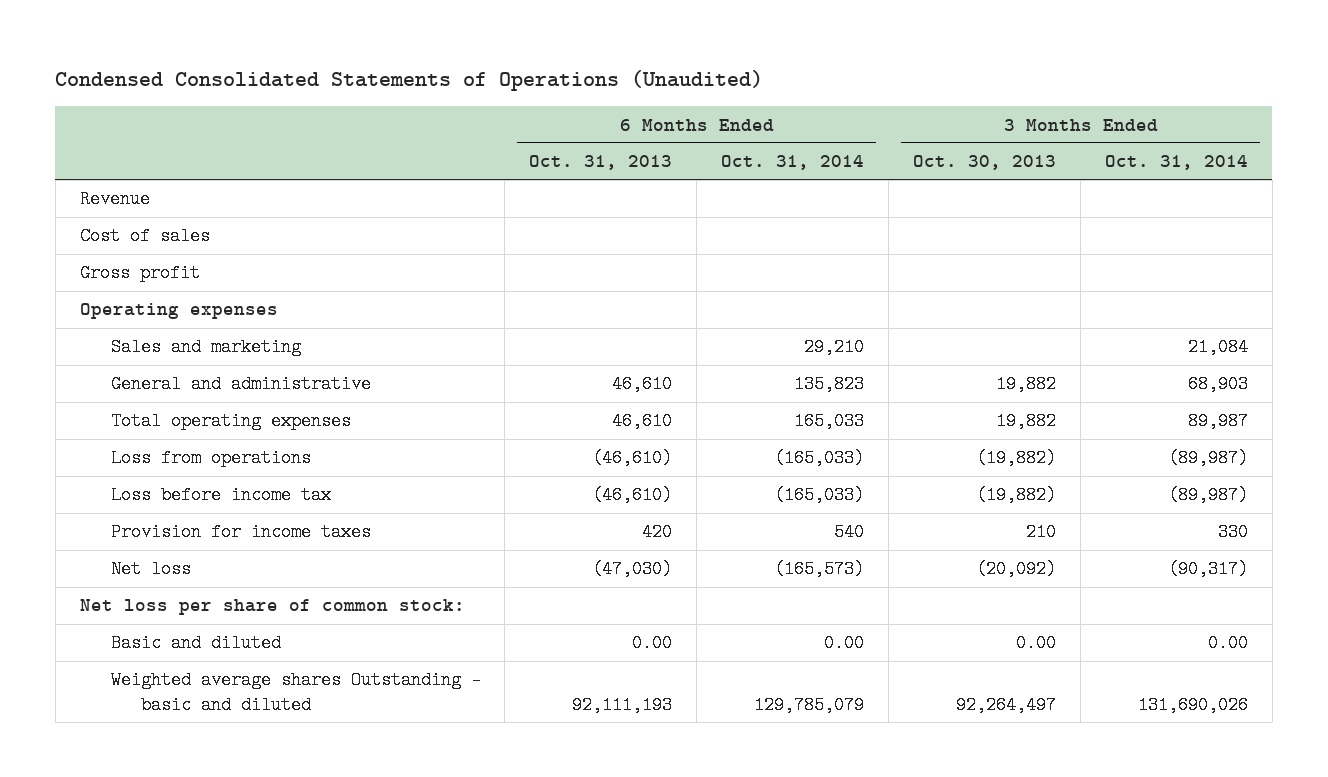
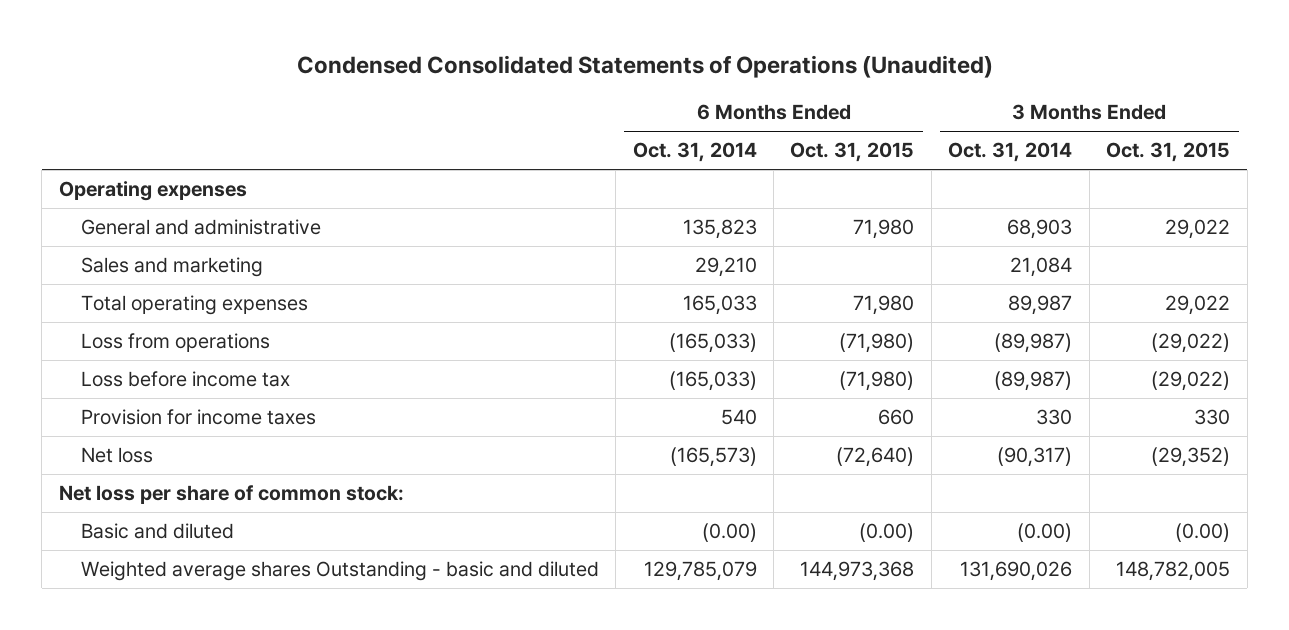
[529,155,673,171] Oct. 31, 2013 -> none
[913,155,1057,171] Oct. 30, 2013 -> none
none -> [790,142,915,163] Oct. 31, 2015
none -> [1106,142,1231,163] Oct. 31, 2015
[79,190,150,209] Revenue -> none
[79,227,210,246] Cost of sales -> none
[79,264,200,283] Gross profit -> none
[110,338,301,357] Sales and marketing -> [80,257,263,278] Sales and marketing
[824,634,865,653] 0.00 -> [701,523,757,543] (0.00)
[1208,634,1249,653] 0.00 -> [1017,523,1073,543] (0.00)

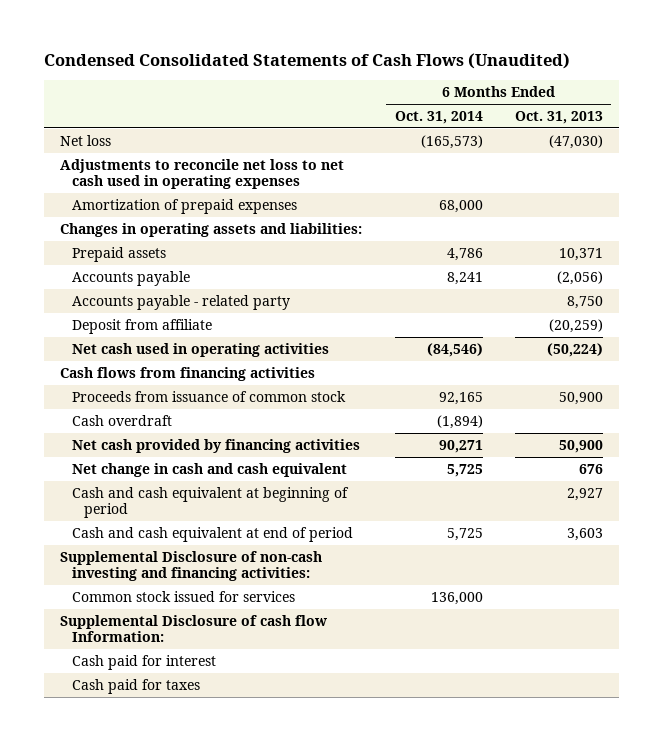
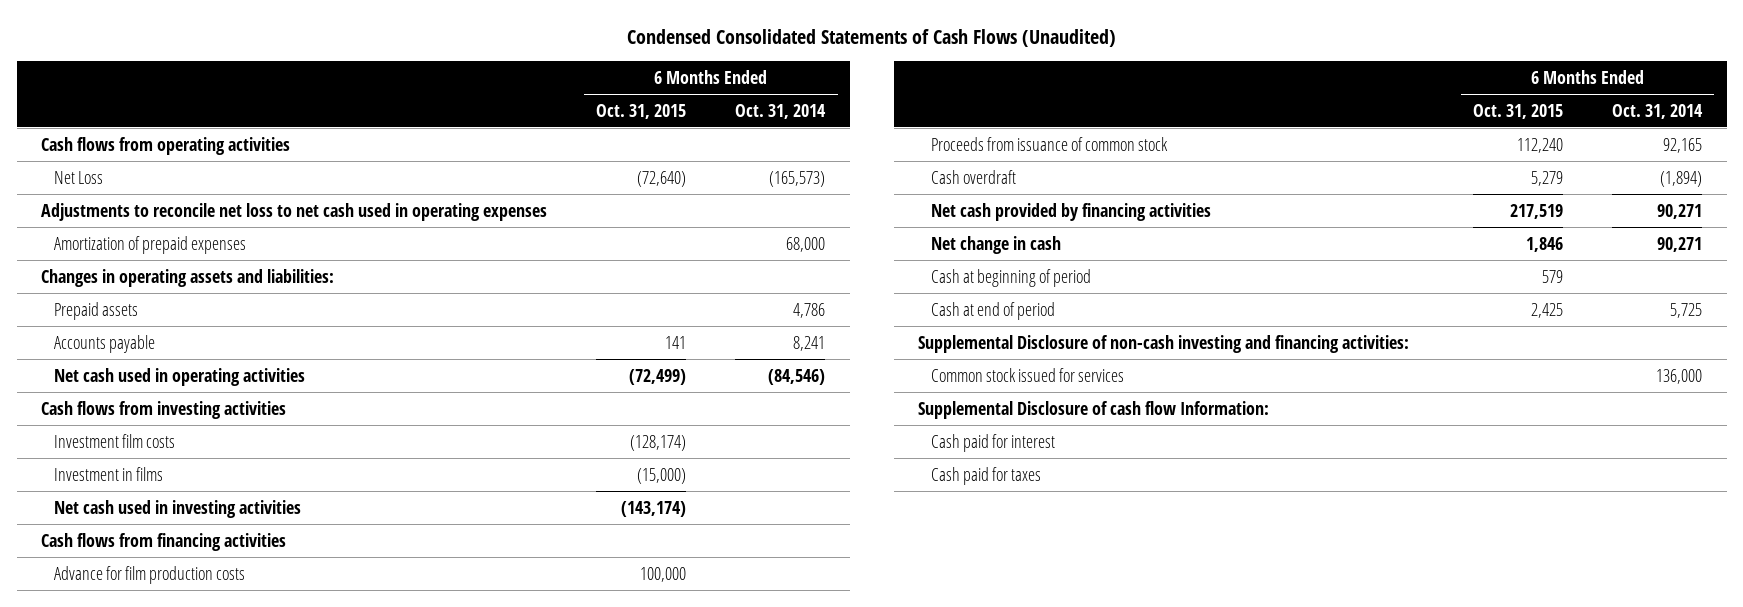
[514,111,603,125] Oct. 31, 2013 -> none
none -> [596,103,687,119] Oct. 31, 2015
none -> [41,136,291,155] Cash flows from operating activities
[60,135,112,147] Net loss -> [54,170,104,184] Net Loss
[72,295,291,311] Accounts payable - related party -> none
[72,319,213,335] Deposit from affiliate -> none
none -> [41,400,287,419] Cash flows from investing activities
none -> [54,433,176,448] Investment film costs
none -> [54,466,164,481] Investment in films
none -> [54,499,302,518] Net cash used in investing activities
none -> [54,565,246,584] Advance for film production costs
[72,463,348,478] Net change in cash and cash equivalent -> [931,235,1062,254] Net change in cash
[446,464,483,478] 5,725 -> [1657,236,1703,252] 90,271
[72,487,350,519] Cash and cash equivalent at beginning of period -> [931,268,1092,287] Cash at beginning of period
[72,527,354,543] Cash and cash equivalent at end of period -> [931,301,1056,320] Cash at end of period

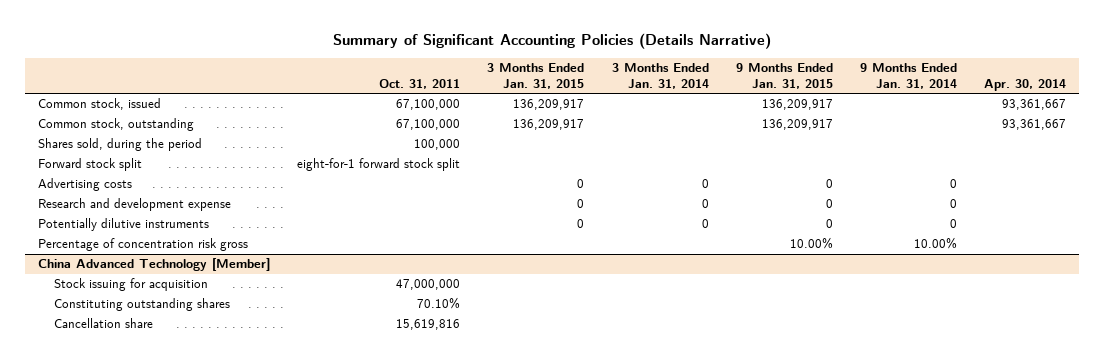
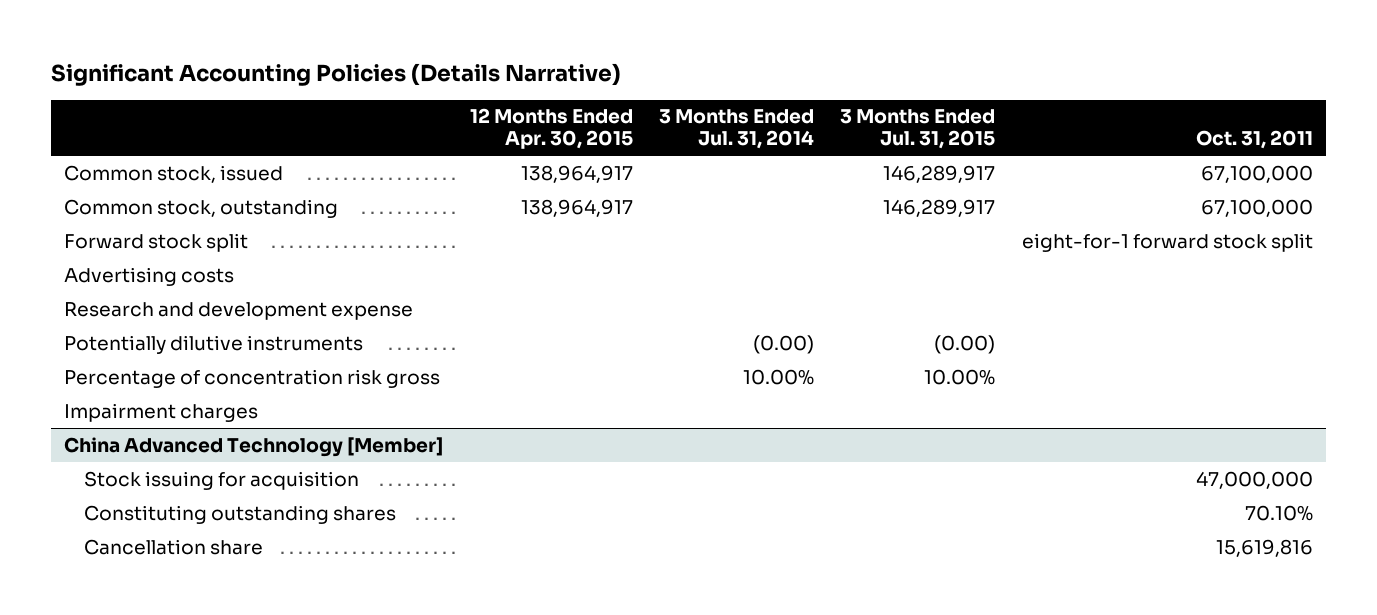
[333,32,772,49] Summary of Significant Accounting Policies (Details Narrative) -> [51,62,622,86] Significant Accounting Policies (Details Narrative)
[487,62,585,89] 3 Months Ended Jan. 31, 2015 -> none
[611,62,709,89] 3 Months Ended Jan. 31, 2014 -> none
[735,62,833,89] 9 Months Ended Jan. 31, 2015 -> none
[859,62,957,89] 9 Months Ended Jan. 31, 2014 -> none
[983,78,1066,91] Apr. 30, 2014 -> none
none -> [469,108,633,150] 12 Months Ended Apr. 30, 2015
none -> [658,109,814,150] 3 Months Ended Jul. 31, 2014
none -> [840,109,996,150] 3 Months Ended Jul. 31, 2015
[38,138,203,152] Shares sold, during the period -> none
none -> [64,402,259,422] Impairment charges

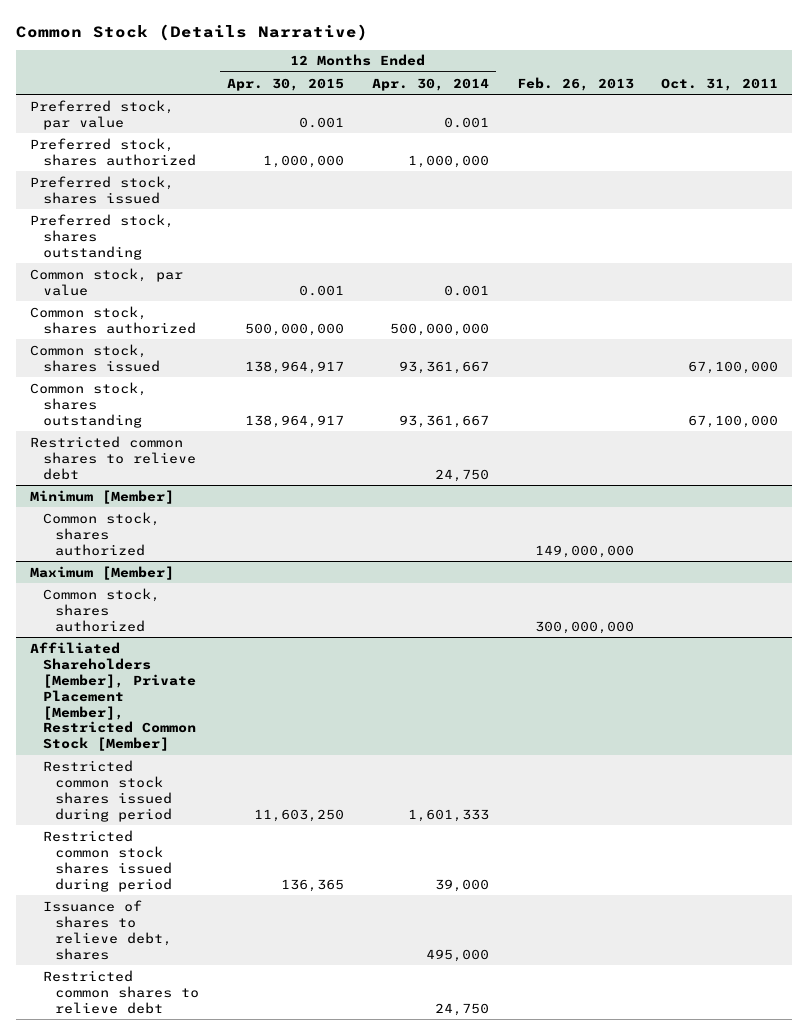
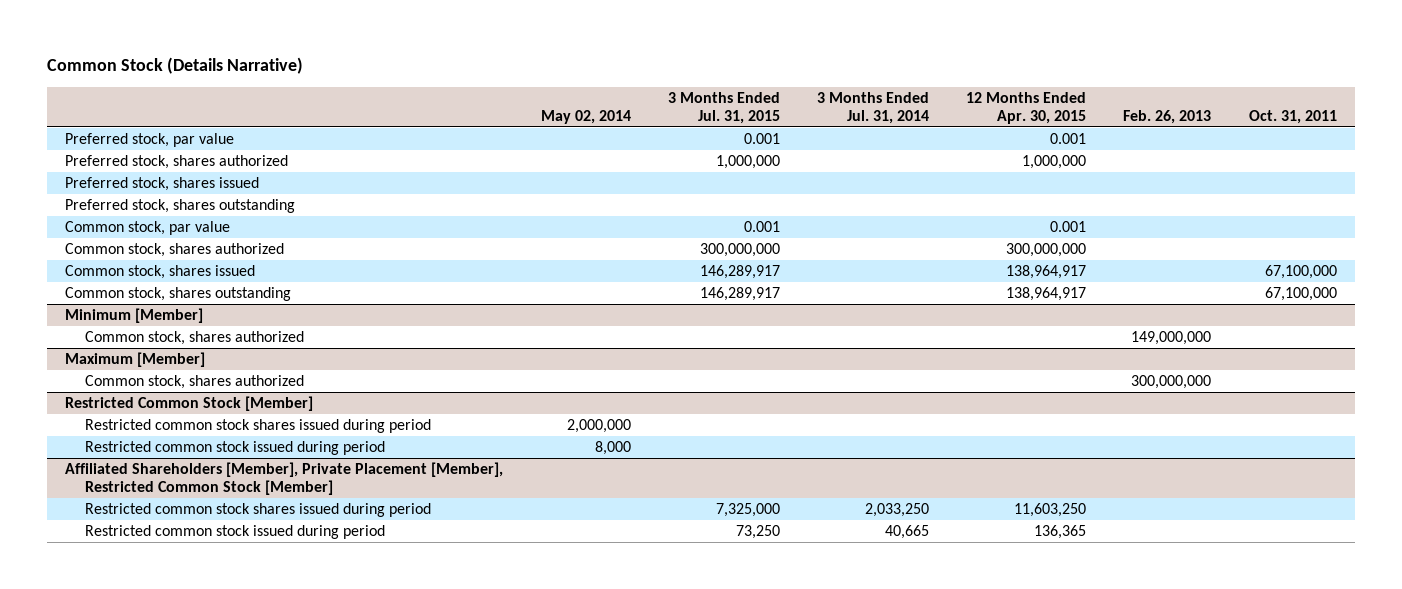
[371,77,489,91] Apr. 30, 2014 -> none
none -> [540,109,631,124] May 02, 2014
none -> [667,91,780,124] 3 Months Ended Jul. 31, 2015
none -> [816,91,929,124] 3 Months Ended Jul. 31, 2014
[244,322,344,336] 500,000,000 -> [1006,243,1087,258] 300,000,000
[30,435,196,480] Restricted common shares to relieve debt -> none
none -> [65,396,314,412] Restricted Common Stock [Member]
none -> [84,419,431,434] Restricted common stock shares issued during period
none -> [84,441,385,456] Restricted common stock issued during period
[42,899,172,960] Issuance of shares to relieve debt, shares -> none
[42,969,199,1014] Restricted common shares to relieve debt -> none
[42,829,172,892] Restricted common stock shares issued during period -> [84,525,385,540] Restricted common stock issued during period

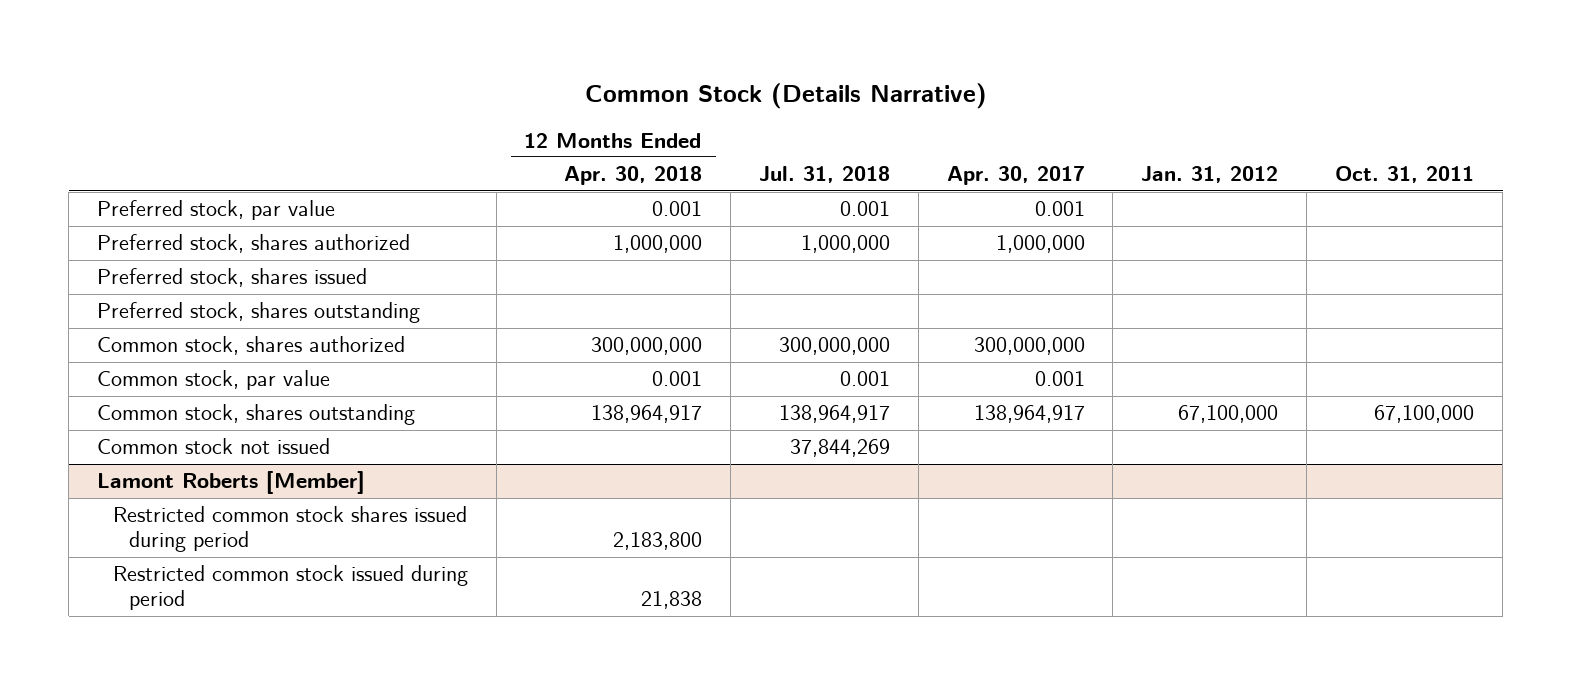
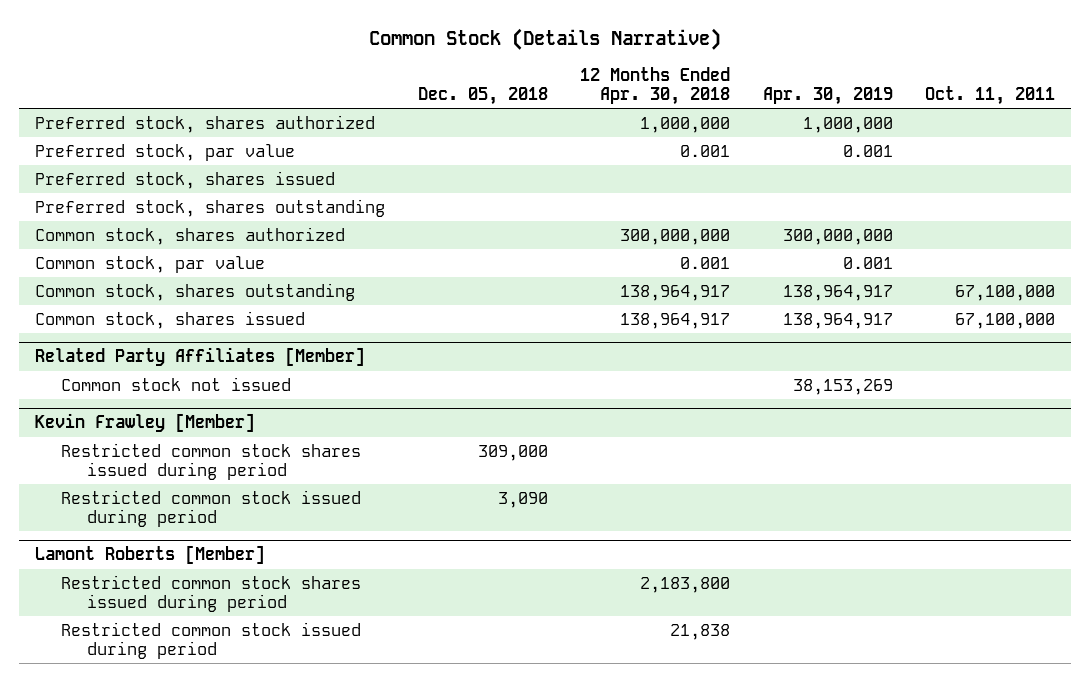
[758,166,890,184] Jul. 31, 2018 -> none
[946,166,1085,186] Apr. 30, 2017 -> none
[1141,166,1279,184] Jan. 31, 2012 -> none
[1335,166,1475,184] Oct. 31, 2011 -> none
none -> [417,86,548,105] Dec. 05, 2018
none -> [762,86,893,105] Apr. 30, 2019
none -> [924,85,1055,105] Oct. 11, 2011
[97,200,336,221] Preferred stock, par value -> [35,143,296,161] Preferred stock, par value
none -> [35,310,306,329] Common stock, shares issued
none -> [35,347,366,367] Related Party Affiliates [Member]
none -> [35,413,256,433] Kevin Frawley [Member]
none -> [61,442,362,481] Restricted common stock shares issued during period
none -> [61,489,362,528] Restricted common stock issued during period

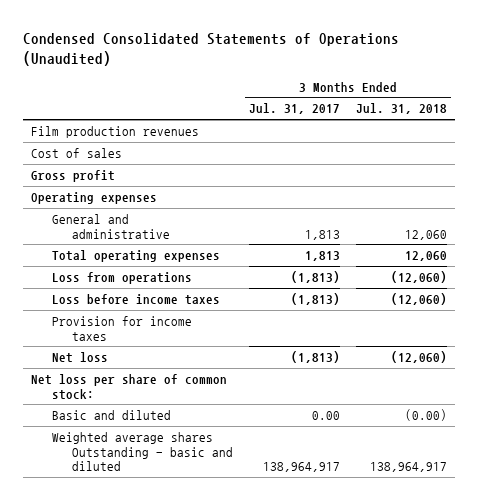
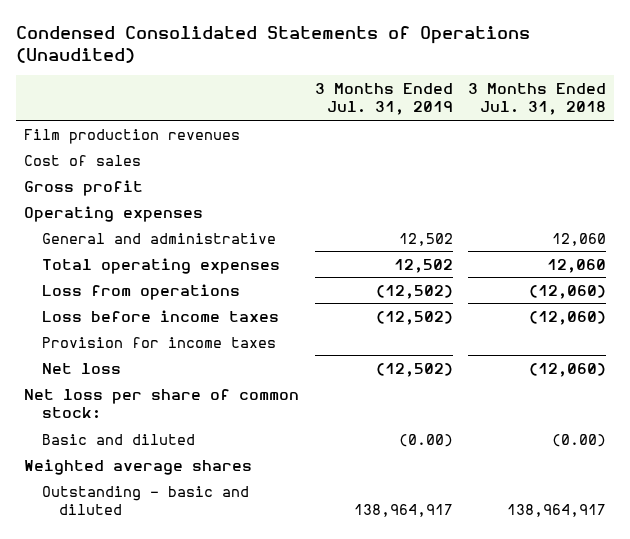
[249,103,341,115] Jul. 31, 2017 -> none
none -> [314,83,453,116] 3 Months Ended Jul. 31, 2019
none -> [24,458,253,475] Weighted average shares
[51,431,234,472] Weighted average shares Outstanding - basic and diluted -> [41,485,249,516] Outstanding - basic and diluted

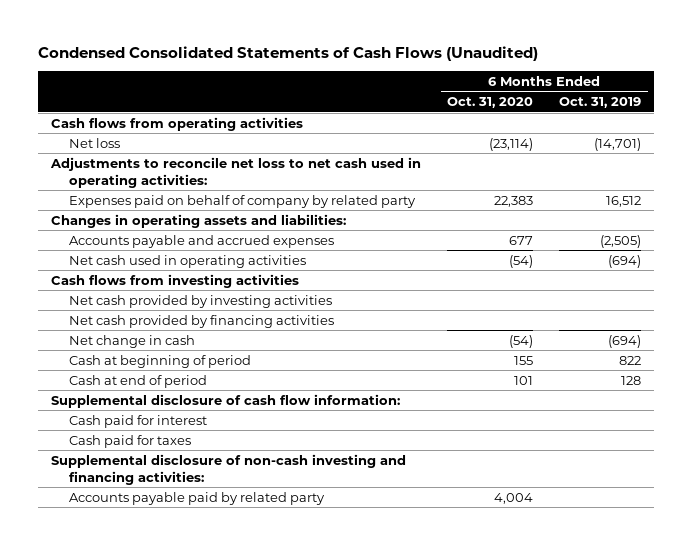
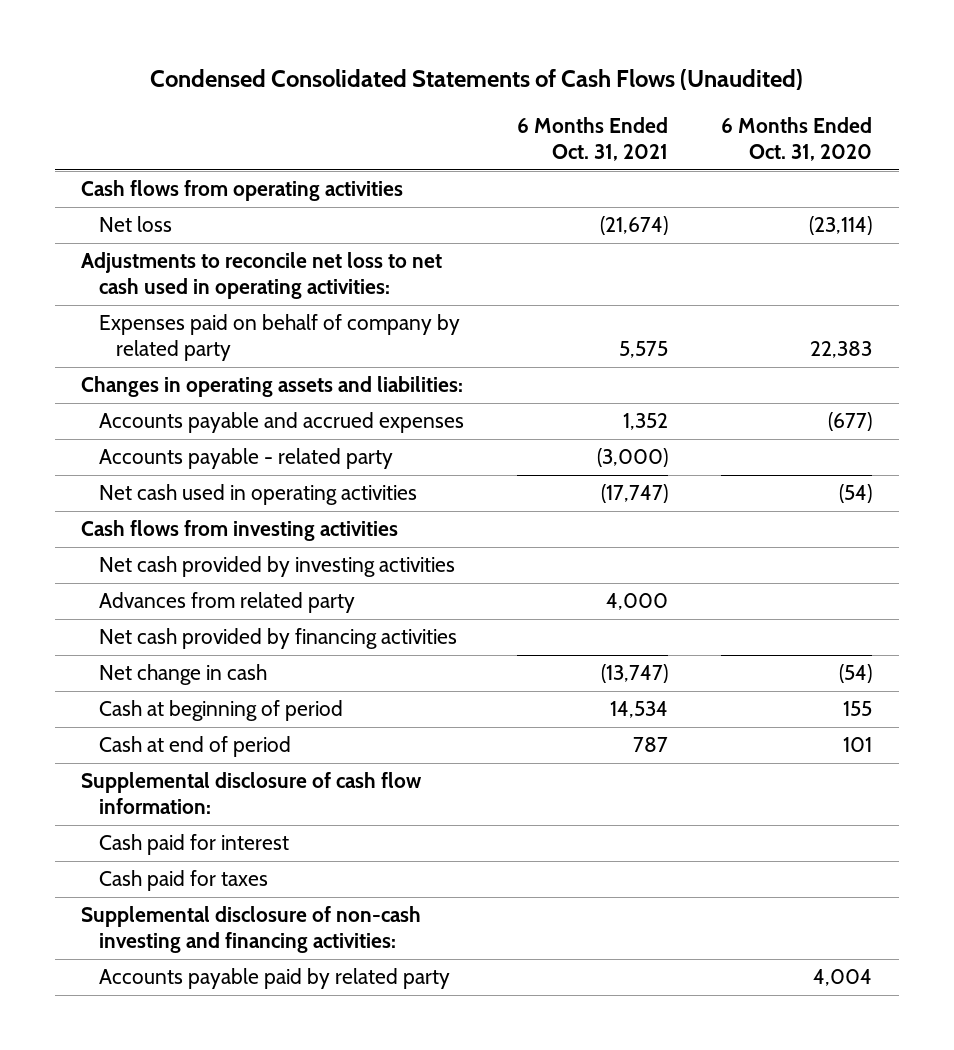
[559,97,642,109] Oct. 31, 2019 -> none
none -> [517,116,669,161] 6 Months Ended Oct. 31, 2021
[509,235,534,245] 677 -> [828,412,873,432] (677)
none -> [98,448,393,470] Accounts payable - related party
none -> [98,592,355,614] Advances from related party

